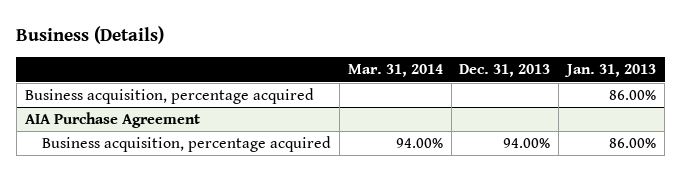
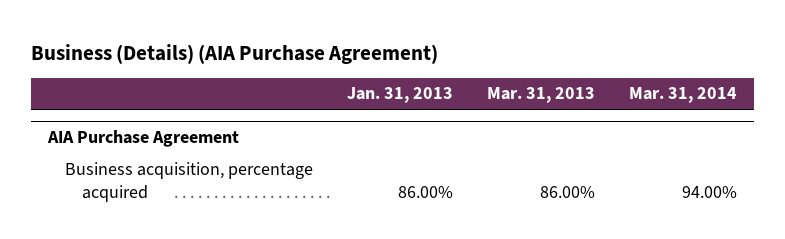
[16,26,165,45] Business (Details) -> [31,43,439,64] Business (Details) (AIA Purchase Agreement)
[459,64,551,78] Dec. 31, 2013 -> none
none -> [486,87,595,104] Mar. 31, 2013
[24,88,314,105] Business acquisition, percentage acquired -> none

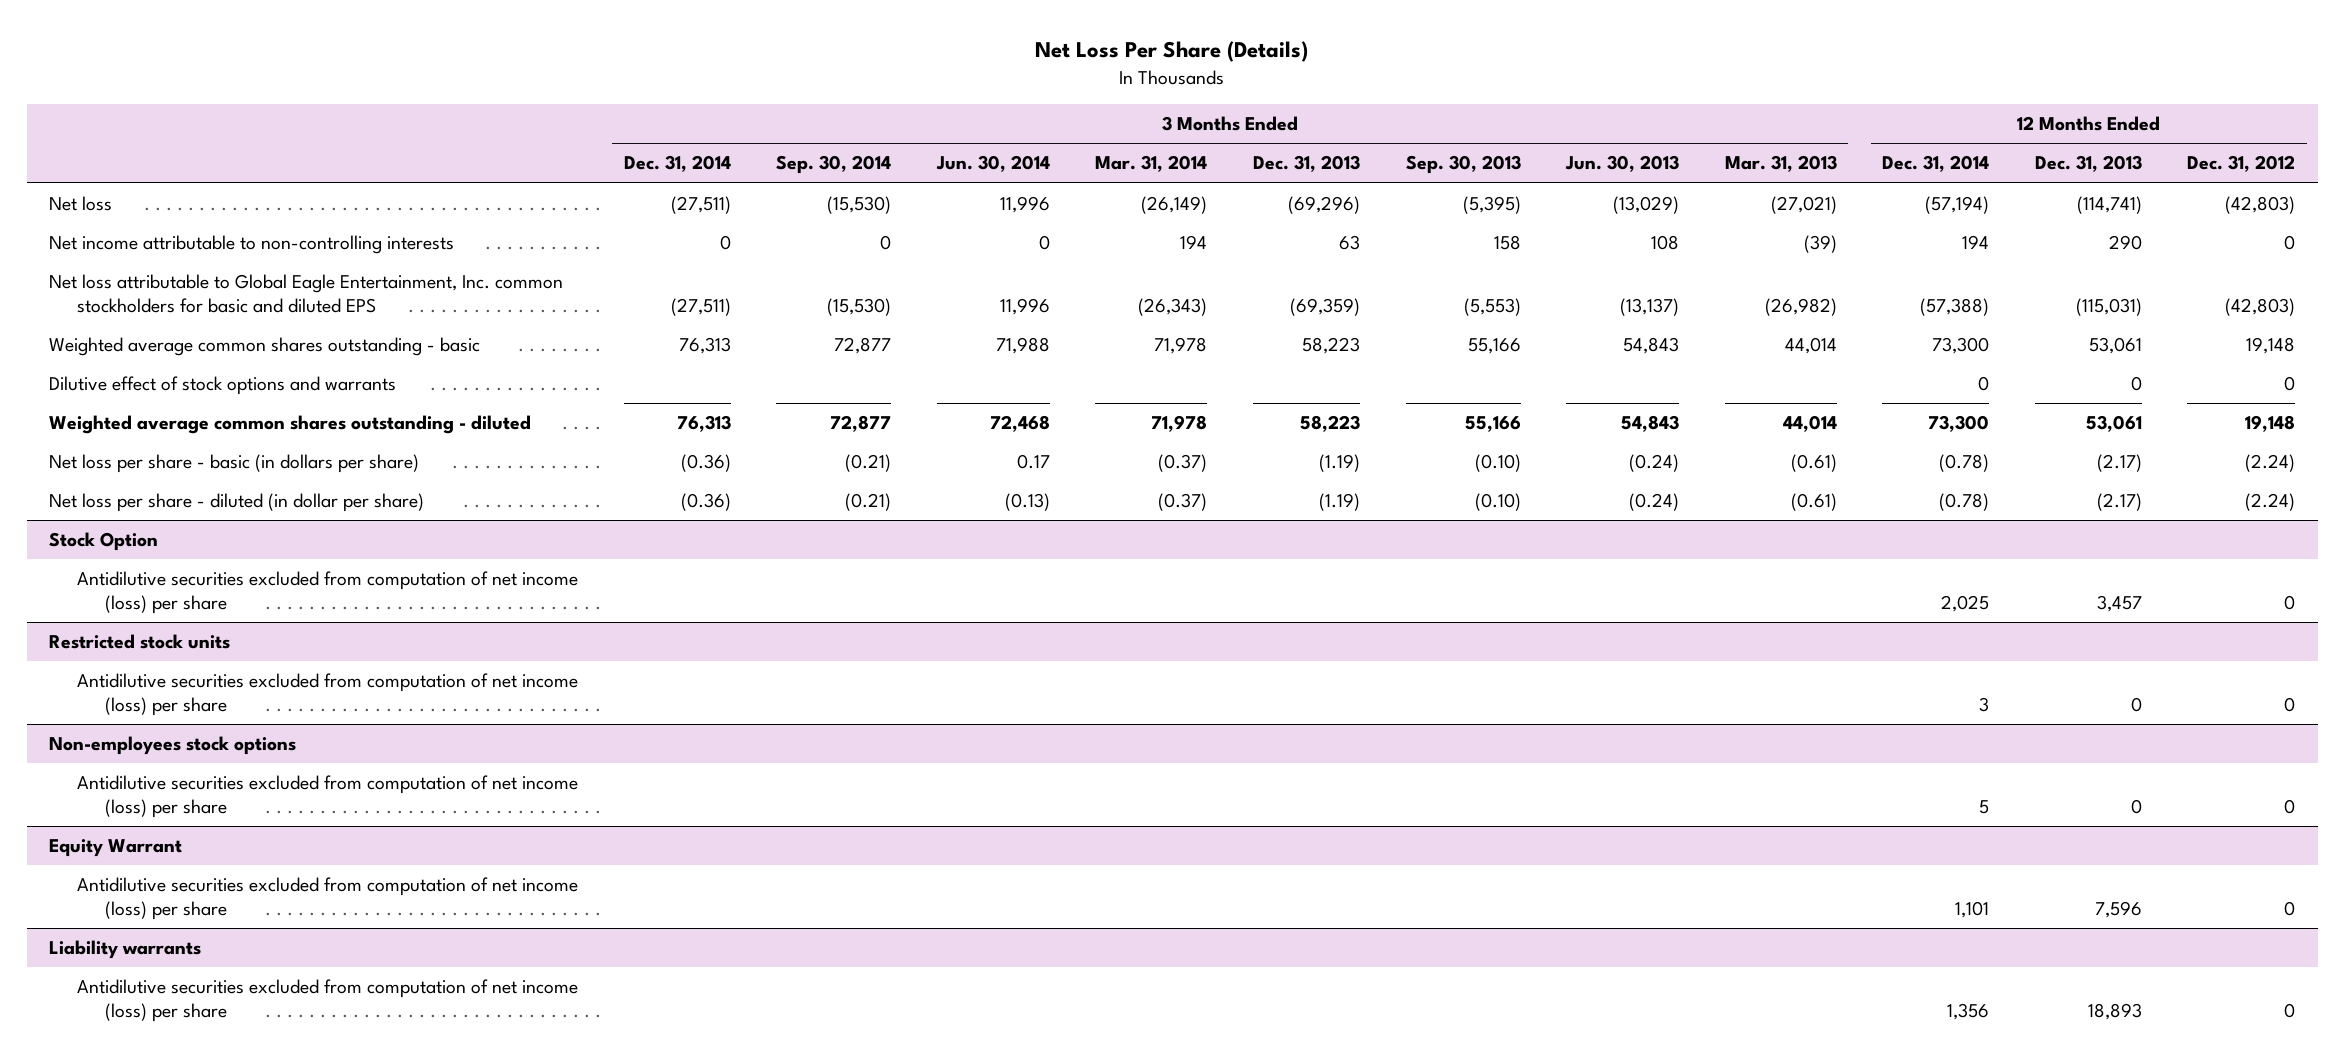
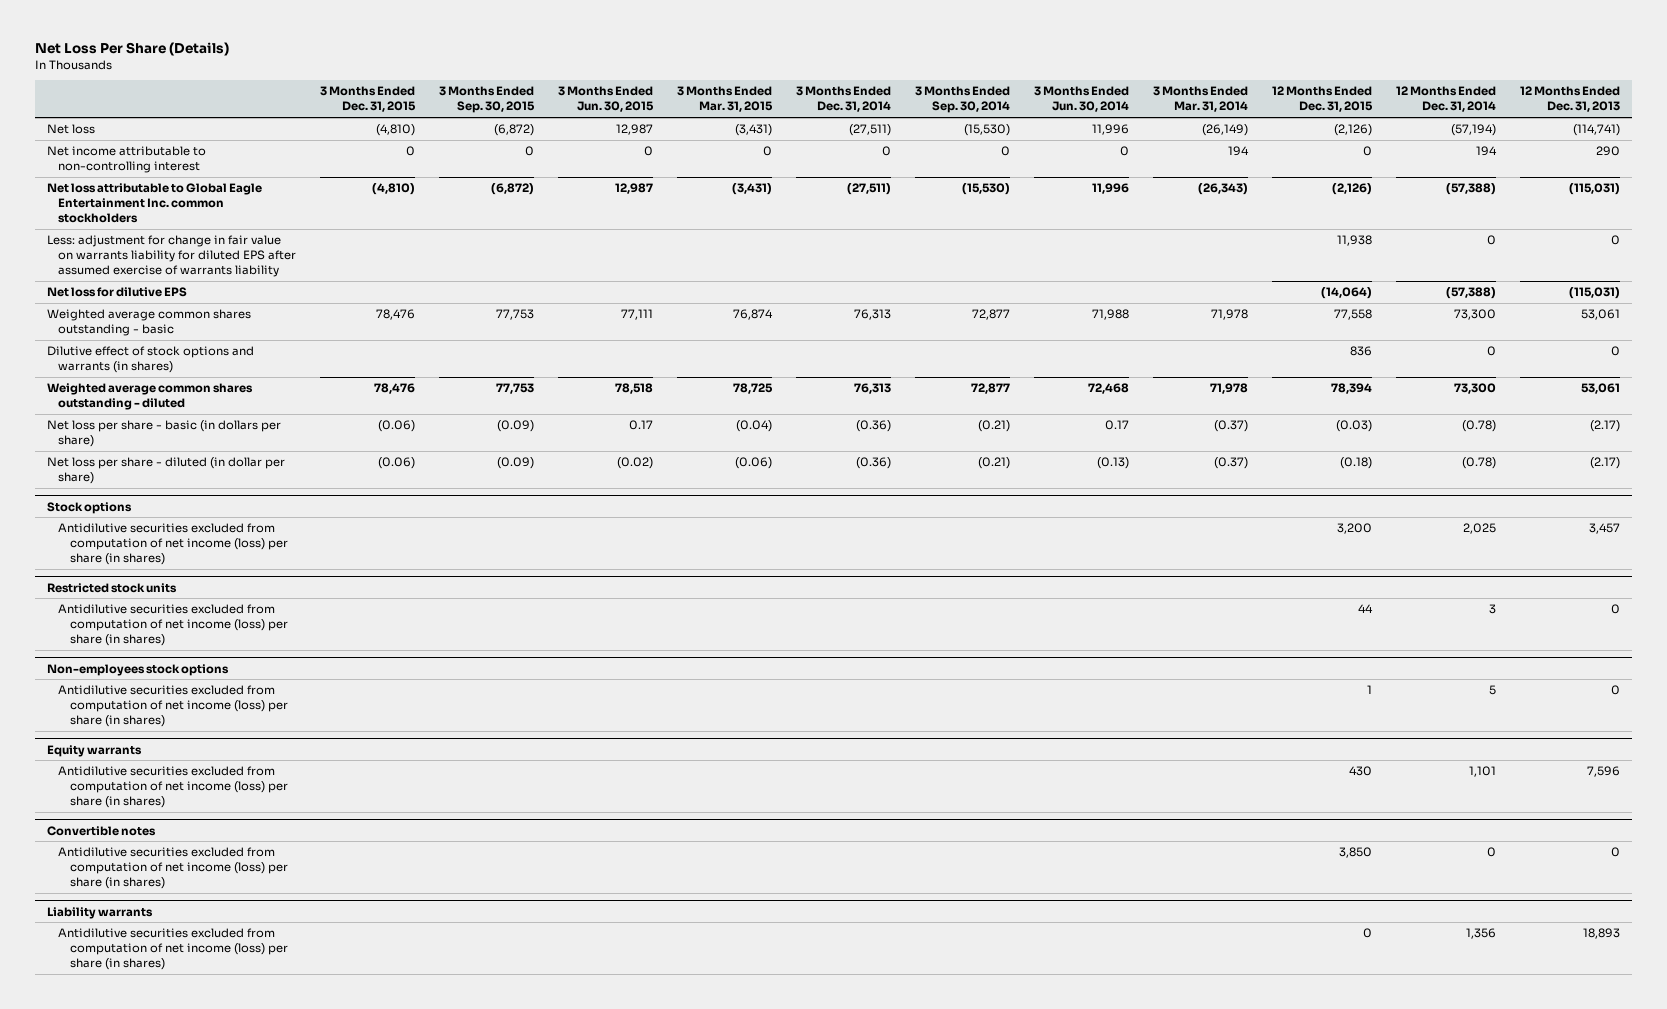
[1252,155,1360,173] Dec. 31, 2013 -> none
[1405,155,1521,175] Sep. 30, 2013 -> none
[1565,155,1680,173] Jun. 30, 2013 -> none
[1724,155,1837,173] Mar. 31, 2013 -> none
[2187,155,2296,173] Dec. 31, 2012 -> none
none -> [320,86,417,113] 3 Months Ended Dec. 31, 2015
none -> [439,86,536,114] 3 Months Ended Sep. 30, 2015
none -> [558,86,655,113] 3 Months Ended Jun. 30, 2015
none -> [677,86,774,113] 3 Months Ended Mar. 31, 2015
none -> [1272,86,1374,113] 12 Months Ended Dec. 31, 2015
[49,235,455,255] Net income attributable to non-controlling interests -> [47,146,207,174] Net income attributable to non-controlling interest
[49,274,564,314] Net loss attributable to Global Eagle Entertainment, Inc. common stockholders for basic and diluted EPS -> [47,183,263,224] Net loss attributable to Global Eagle Entertainment Inc. common stockholders
none -> [47,235,297,278] Less: adjustment for change in fair value on warrants liability for diluted EPS after assumed exercise of warrants liability
none -> [47,287,188,298] Net loss for dilutive EPS
[49,376,397,396] Dilutive effect of stock options and warrants -> [47,346,255,374] Dilutive effect of stock options and warrants (in shares)
[49,532,159,552] Stock Option -> [47,501,133,514] Stock options
[77,571,579,615] Antidilutive securities excluded from computation of net income (loss) per share -> [58,523,288,566] Antidilutive securities excluded from computation of net income (loss) per share (in shares)
[77,673,579,717] Antidilutive securities excluded from computation of net income (loss) per share -> [58,604,288,647] Antidilutive securities excluded from computation of net income (loss) per share (in shares)
[77,775,579,819] Antidilutive securities excluded from computation of net income (loss) per share -> [58,685,288,728] Antidilutive securities excluded from computation of net income (loss) per share (in shares)
[49,839,183,858] Equity Warrant -> [47,744,143,757] Equity warrants
[77,877,579,921] Antidilutive securities excluded from computation of net income (loss) per share -> [58,766,288,809] Antidilutive securities excluded from computation of net income (loss) per share (in shares)
none -> [47,825,157,836] Convertible notes
none -> [58,847,288,890] Antidilutive securities excluded from computation of net income (loss) per share (in shares)
[77,979,579,1023] Antidilutive securities excluded from computation of net income (loss) per share -> [58,928,288,971] Antidilutive securities excluded from computation of net income (loss) per share (in shares)

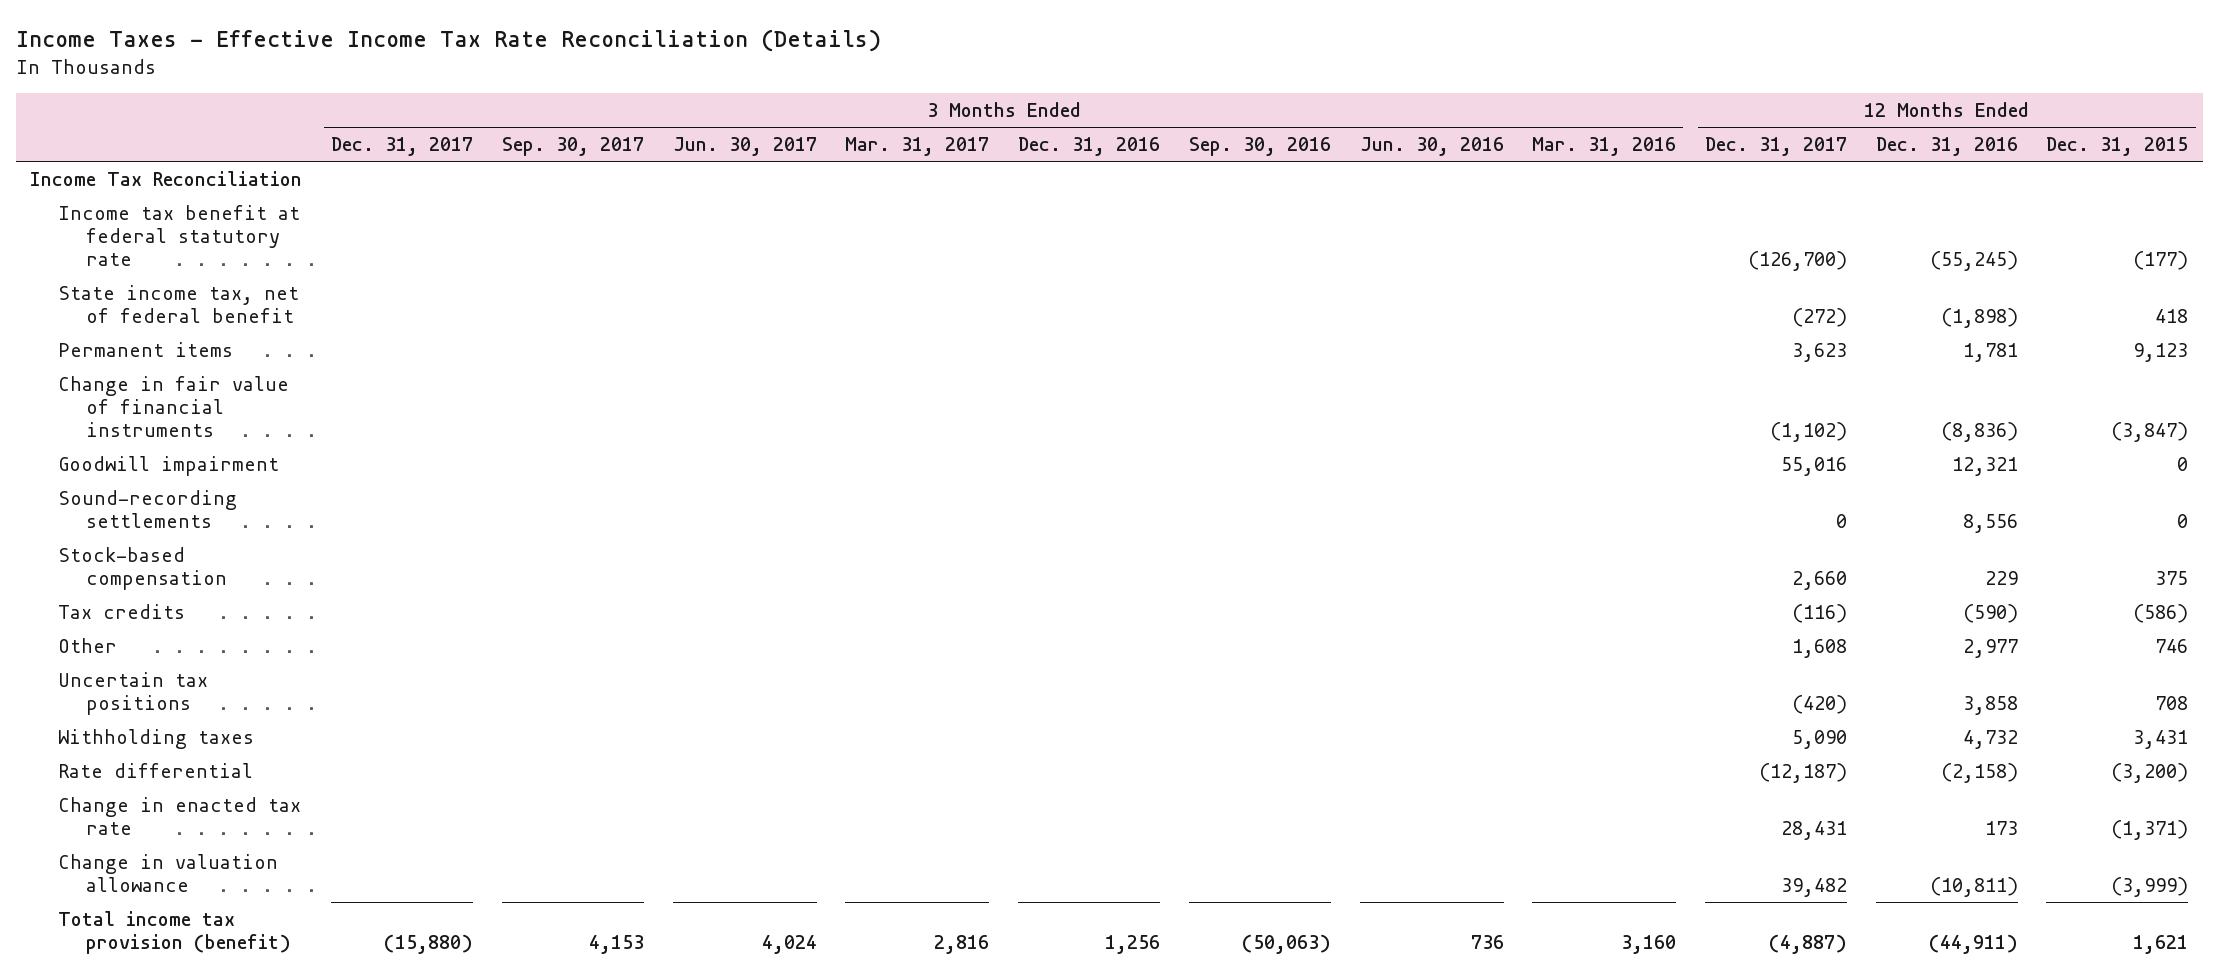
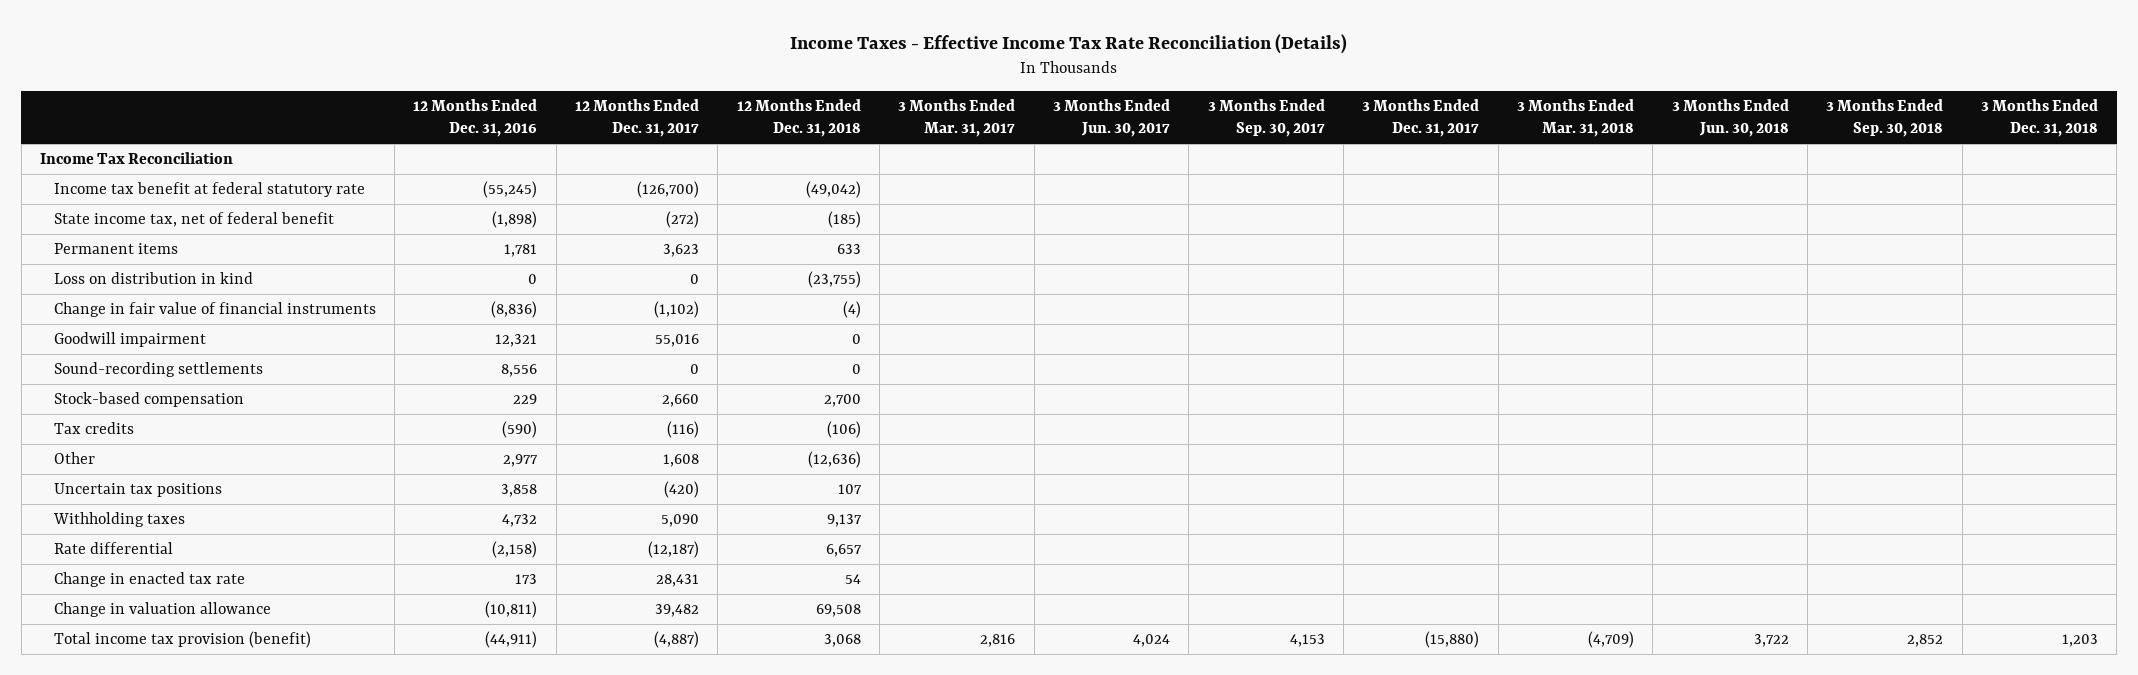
[1018,137,1161,157] Dec. 31, 2016 -> none
[1188,137,1331,157] Sep. 30, 2016 -> none
[1359,137,1504,157] Jun. 30, 2016 -> none
[1532,137,1677,157] Mar. 31, 2016 -> none
[2046,137,2189,157] Dec. 31, 2015 -> none
none -> [736,98,861,138] 12 Months Ended Dec. 31, 2018
none -> [1516,98,1634,138] 3 Months Ended Mar. 31, 2018
none -> [1671,98,1789,138] 3 Months Ended Jun. 30, 2018
none -> [1826,98,1944,138] 3 Months Ended Sep. 30, 2018
none -> [1980,98,2098,138] 3 Months Ended Dec. 31, 2018
none -> [53,271,253,284] Loss on distribution in kind

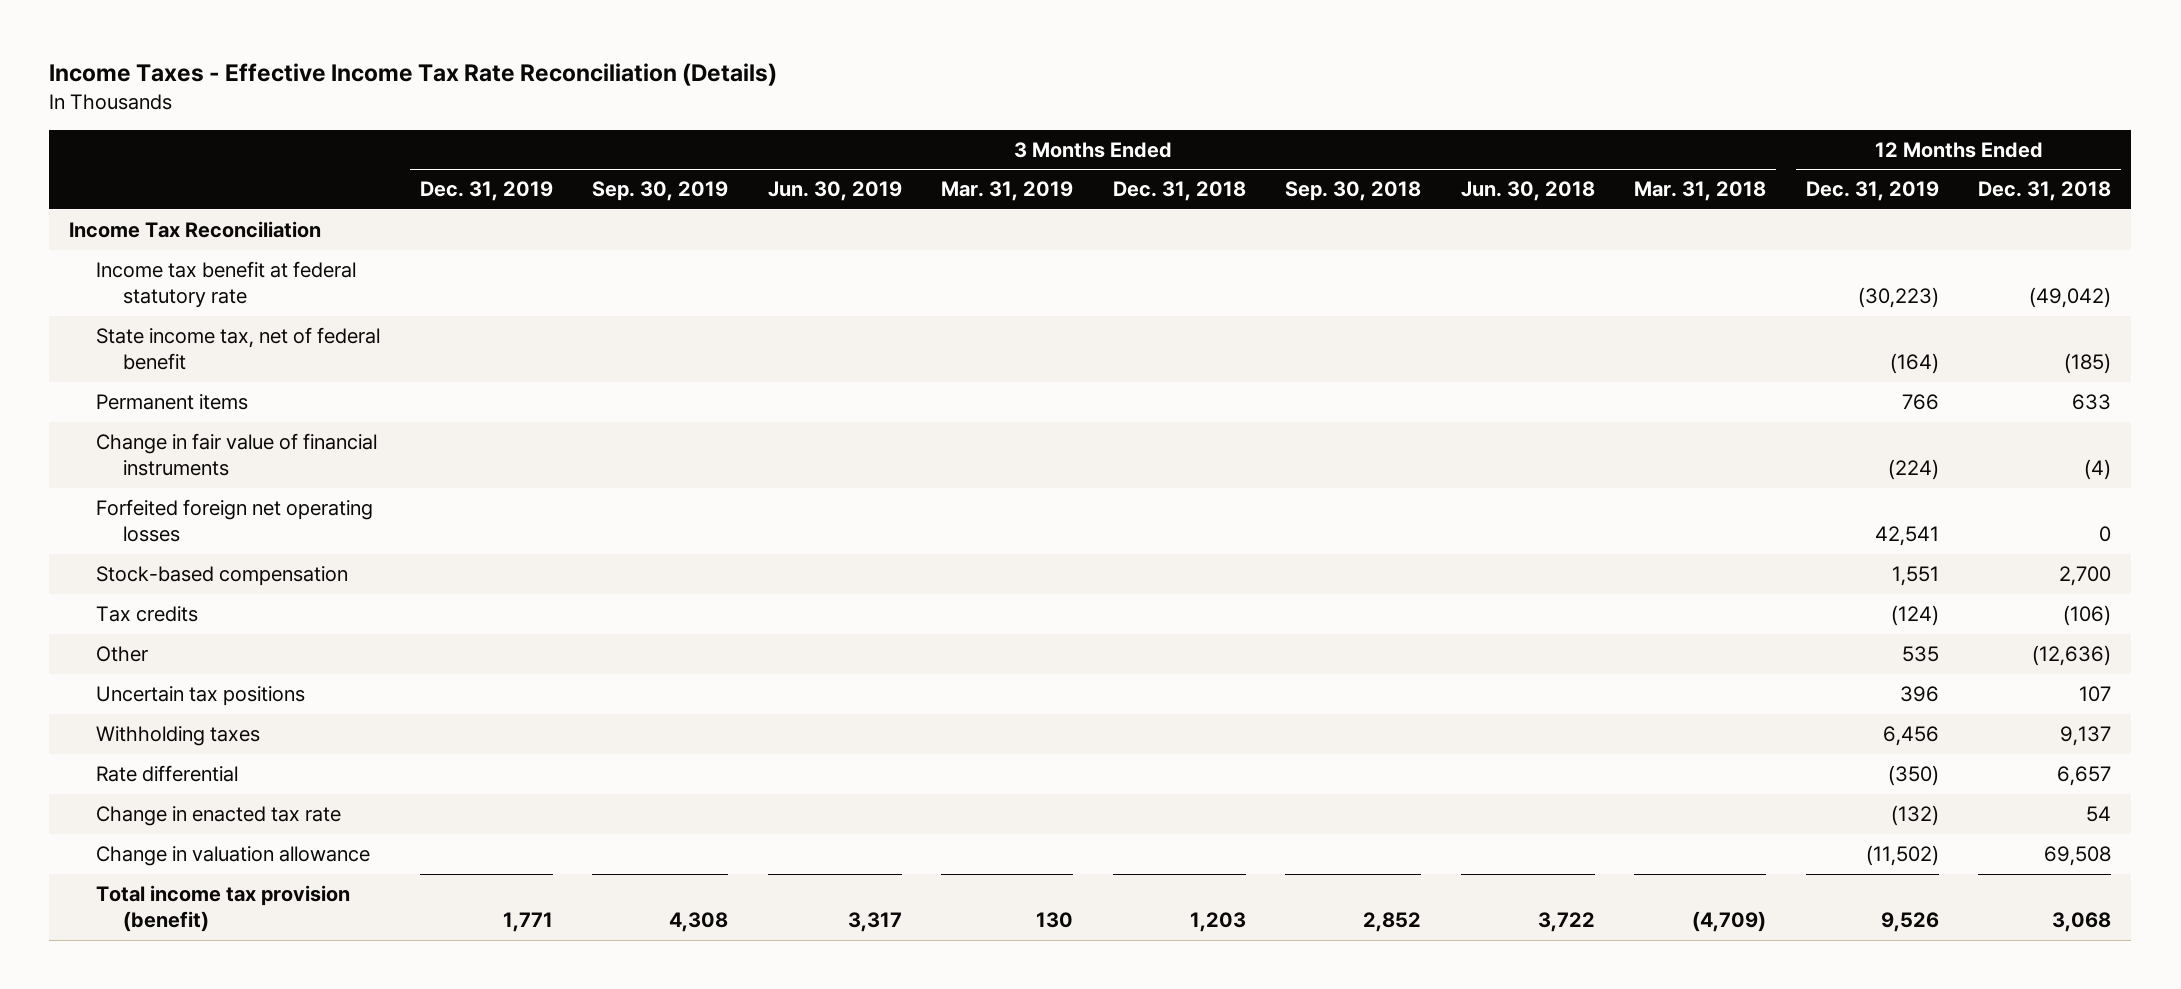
[413,98,538,138] 12 Months Ended Dec. 31, 2016 -> none
[575,98,700,138] 12 Months Ended Dec. 31, 2017 -> none
[898,98,1016,138] 3 Months Ended Mar. 31, 2017 -> none
[1053,98,1171,138] 3 Months Ended Jun. 30, 2017 -> none
[1207,98,1325,138] 3 Months Ended Sep. 30, 2017 -> none
[1362,98,1480,138] 3 Months Ended Dec. 31, 2017 -> none
none -> [419,181,553,202] Dec. 31, 2019
none -> [592,181,729,202] Sep. 30, 2019
none -> [767,181,902,202] Jun. 30, 2019
none -> [941,181,1074,202] Mar. 31, 2019
none -> [1805,181,1939,202] Dec. 31, 2019
[53,271,253,284] Loss on distribution in kind -> none
[53,331,206,347] Goodwill impairment -> none
[53,361,263,377] Sound-recording settlements -> [96,499,374,543] Forfeited foreign net operating losses

